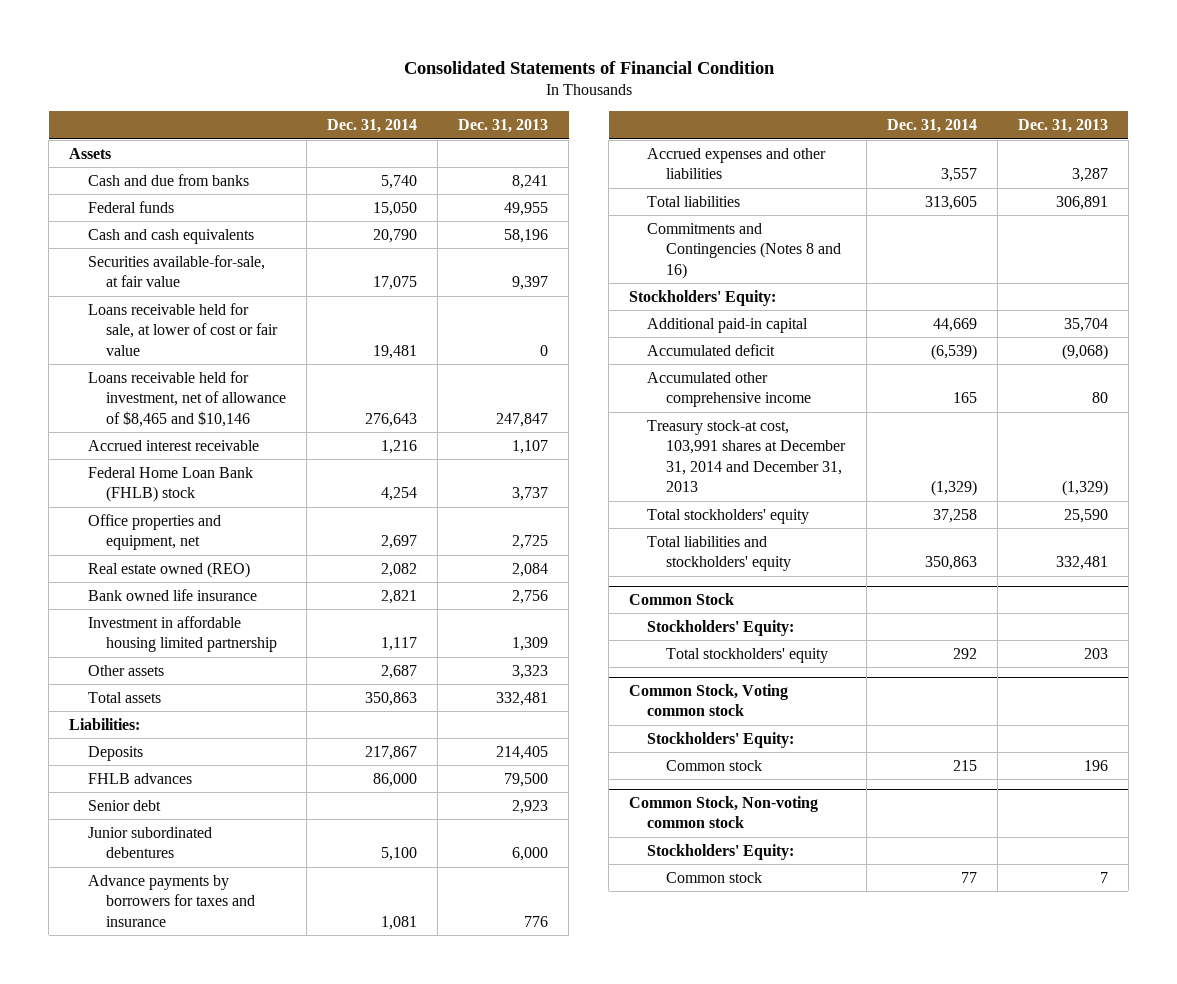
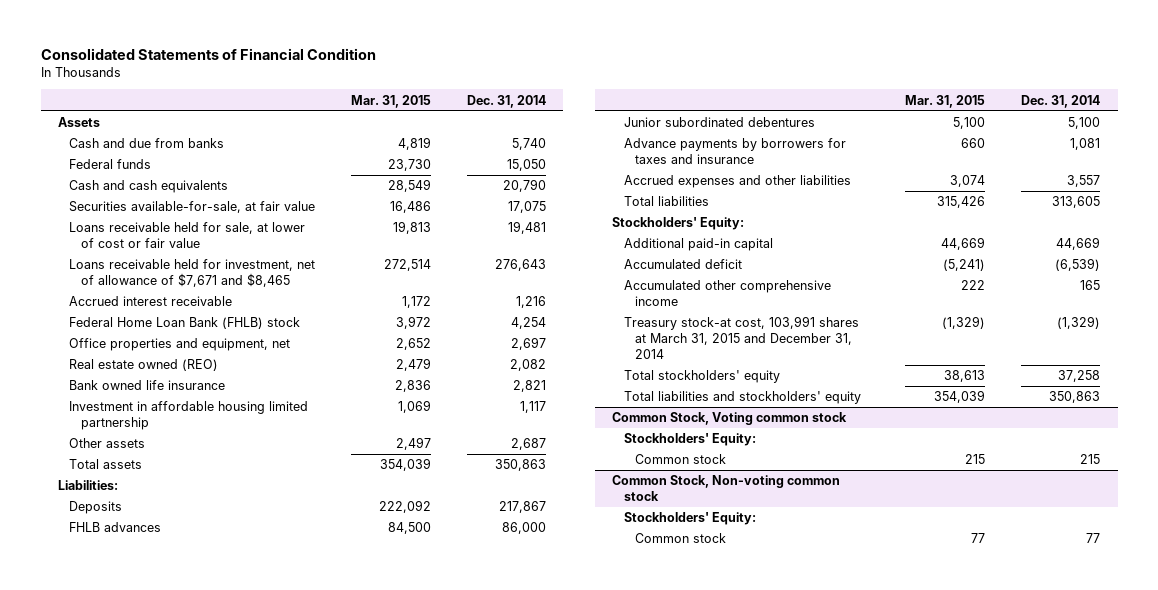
[457,119,548,134] Dec. 31, 2013 -> none
none -> [351,94,432,108] Mar. 31, 2015
[87,370,286,427] Loans receivable held for investment, net of allowance of $8,465 and $10,146 -> [69,259,316,288] Loans receivable held for investment, net of allowance of $7,671 and $8,465
[87,799,161,811] Senior debt -> none
[647,222,841,279] Commitments and Contingencies (Notes 8 and 16) -> none
[647,419,846,493] Treasury stock-at cost, 103,991 shares at December 31, 2014 and December 31, 2013 -> [623,316,859,359] Treasury stock-at cost, 103,991 shares at March 31, 2015 and December 31, 2014
[629,593,735,606] Common Stock -> none
[647,619,795,636] Stockholders' Equity: -> none
[665,647,828,663] Total stockholders' equity -> none

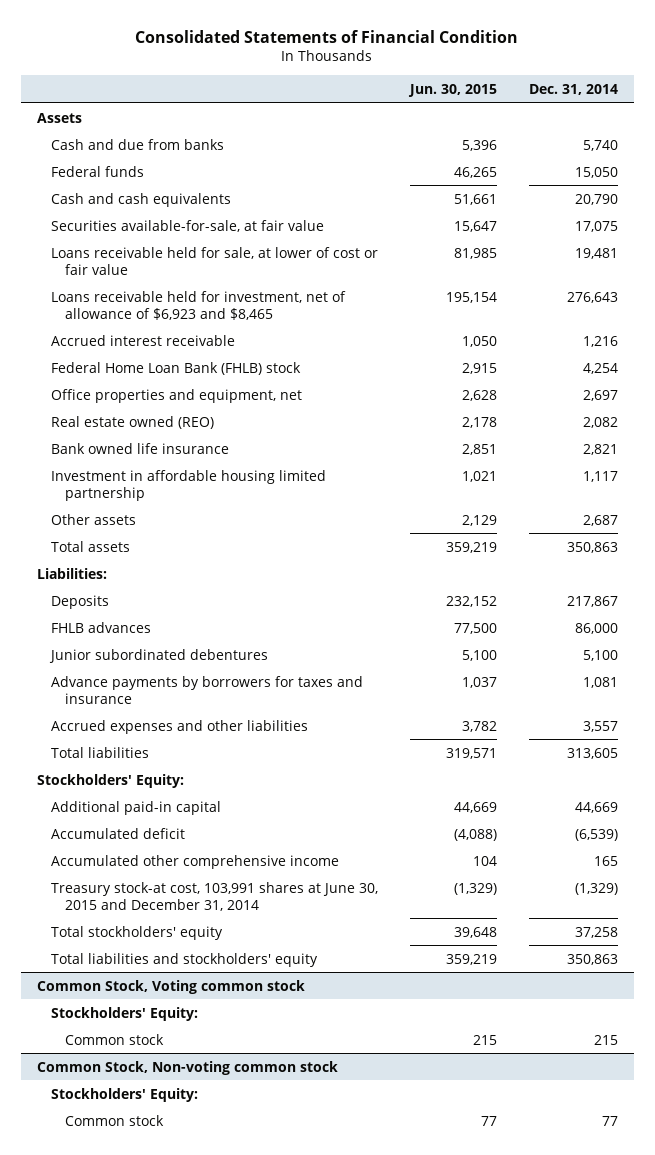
[351,94,432,108] Mar. 31, 2015 -> none
none -> [408,83,498,97] Jun. 30, 2015
[69,259,316,288] Loans receivable held for investment, net of allowance of $7,671 and $8,465 -> [51,290,347,320] Loans receivable held for investment, net of allowance of $6,923 and $8,465
[623,316,859,359] Treasury stock-at cost, 103,991 shares at March 31, 2015 and December 31, 2014 -> [51,881,379,911] Treasury stock-at cost, 103,991 shares at June 30, 2015 and December 31, 2014

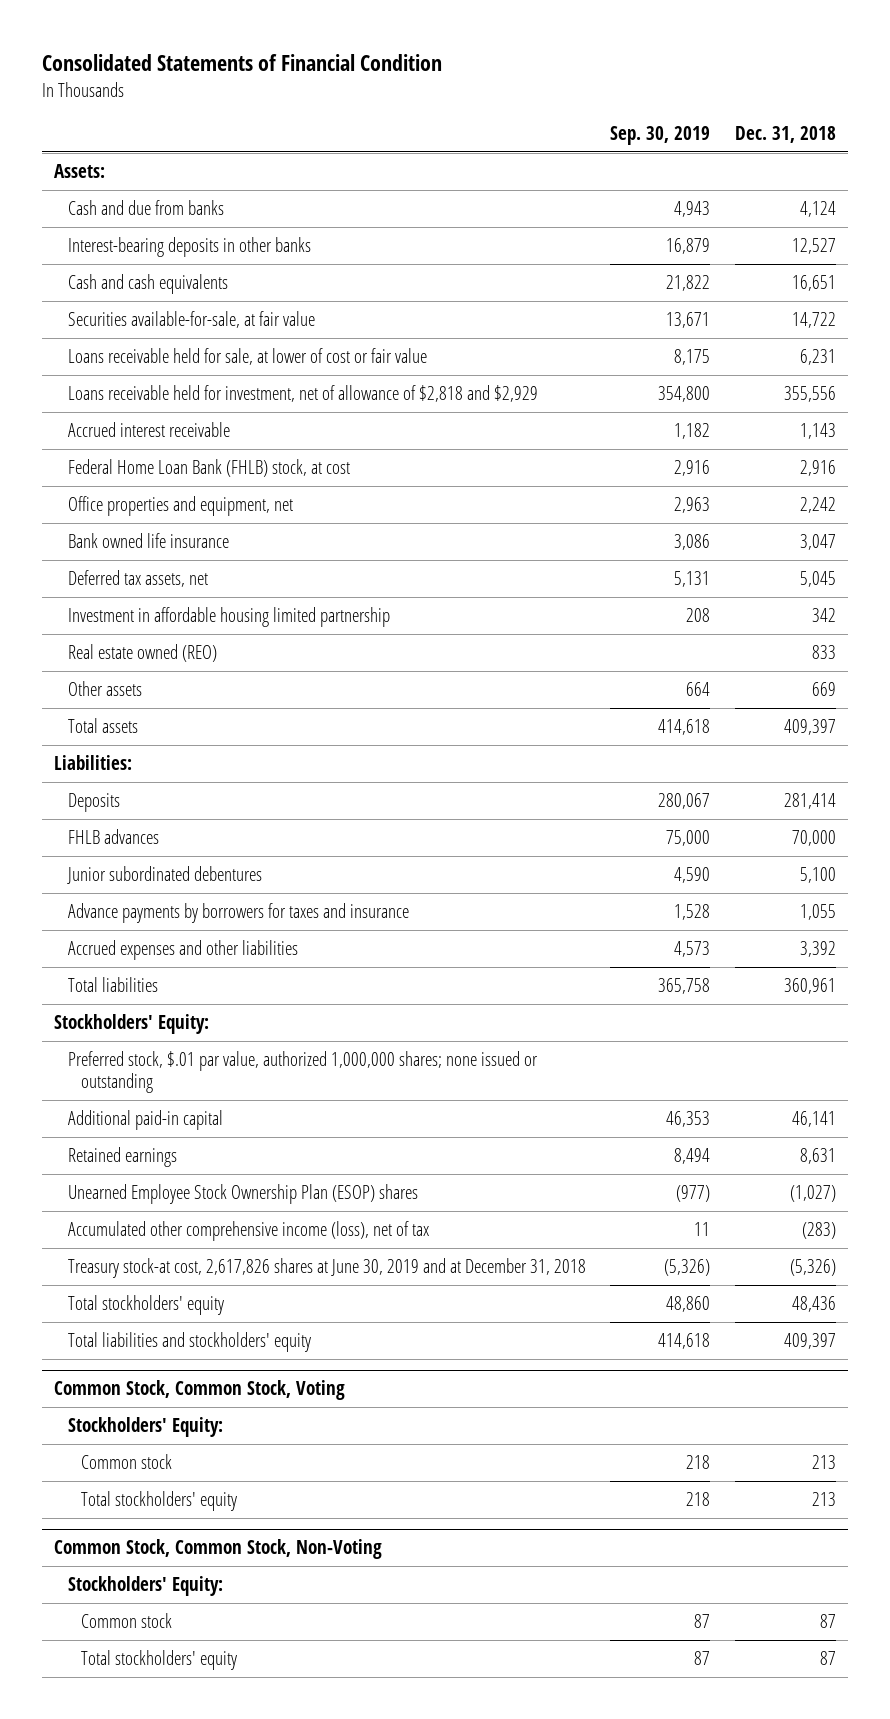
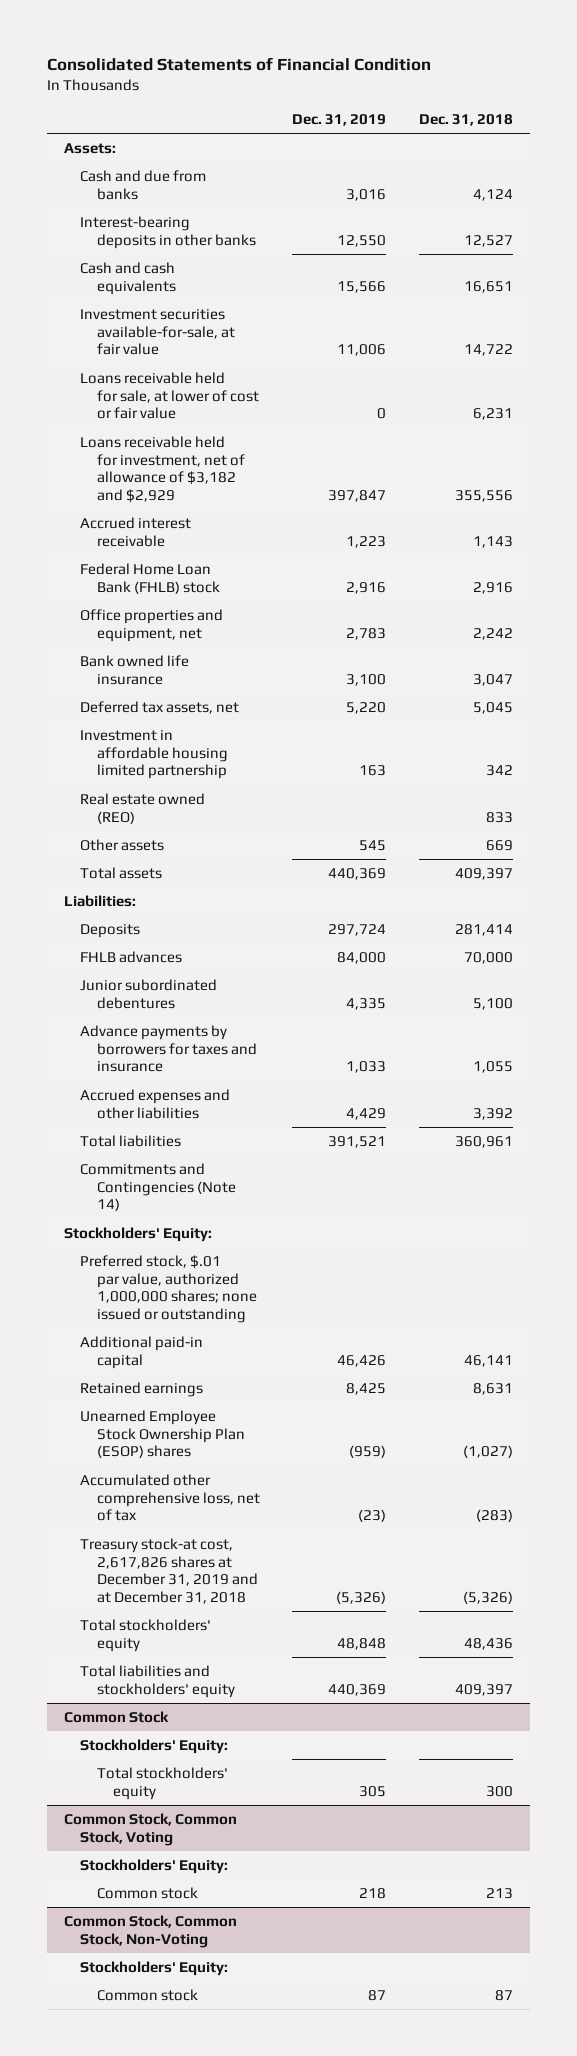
[610,126,711,146] Sep. 30, 2019 -> none
none -> [292,113,387,126] Dec. 31, 2019
[67,310,315,328] Securities available-for-sale, at fair value -> [80,308,235,356] Investment securities available-for-sale, at fair value
[67,384,538,402] Loans receivable held for investment, net of allowance of $2,818 and $2,929 -> [80,435,245,504] Loans receivable held for investment, net of allowance of $3,182 and $2,929
[67,458,350,477] Federal Home Loan Bank (FHLB) stock, at cost -> [80,562,220,594] Federal Home Loan Bank (FHLB) stock
none -> [80,1162,236,1212] Commitments and Contingencies (Note 14)
[67,1220,429,1241] Accumulated other comprehensive income (loss), net of tax -> [80,1473,260,1522] Accumulated other comprehensive loss, net of tax
[67,1257,586,1278] Treasury stock-at cost, 2,617,826 shares at June 30, 2019 and at December 31, 2018 -> [80,1537,258,1605] Treasury stock-at cost, 2,617,826 shares at December 31, 2019 and at December 31, 2018
none -> [63,1710,169,1723] Common Stock
none -> [80,1738,229,1754] Stockholders' Equity:
none -> [96,1766,228,1800] Total stockholders' equity
[81,1490,238,1511] Total stockholders' equity -> none
[81,1649,238,1670] Total stockholders' equity -> none

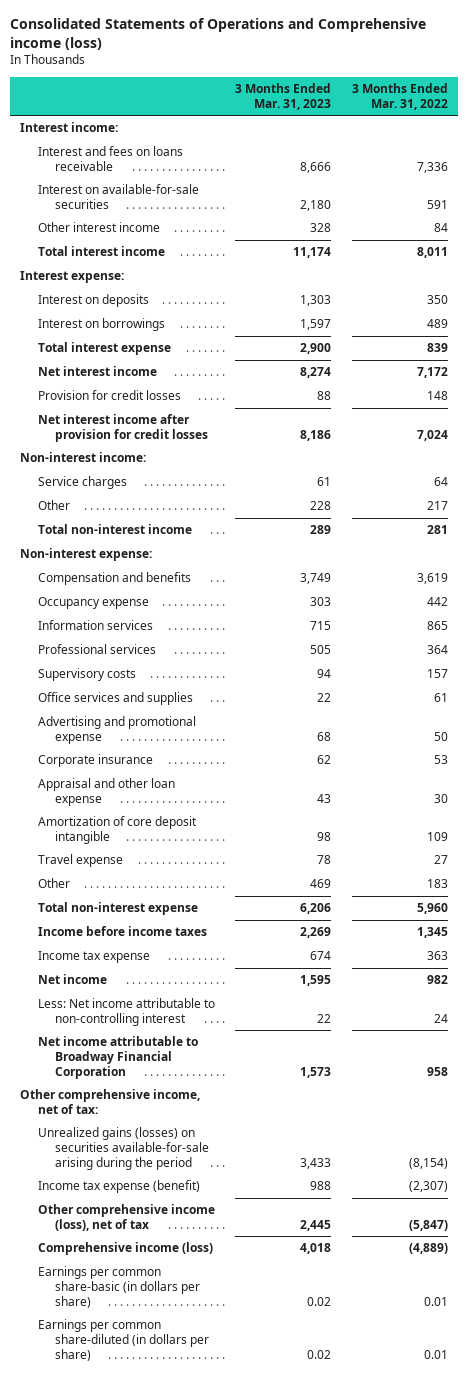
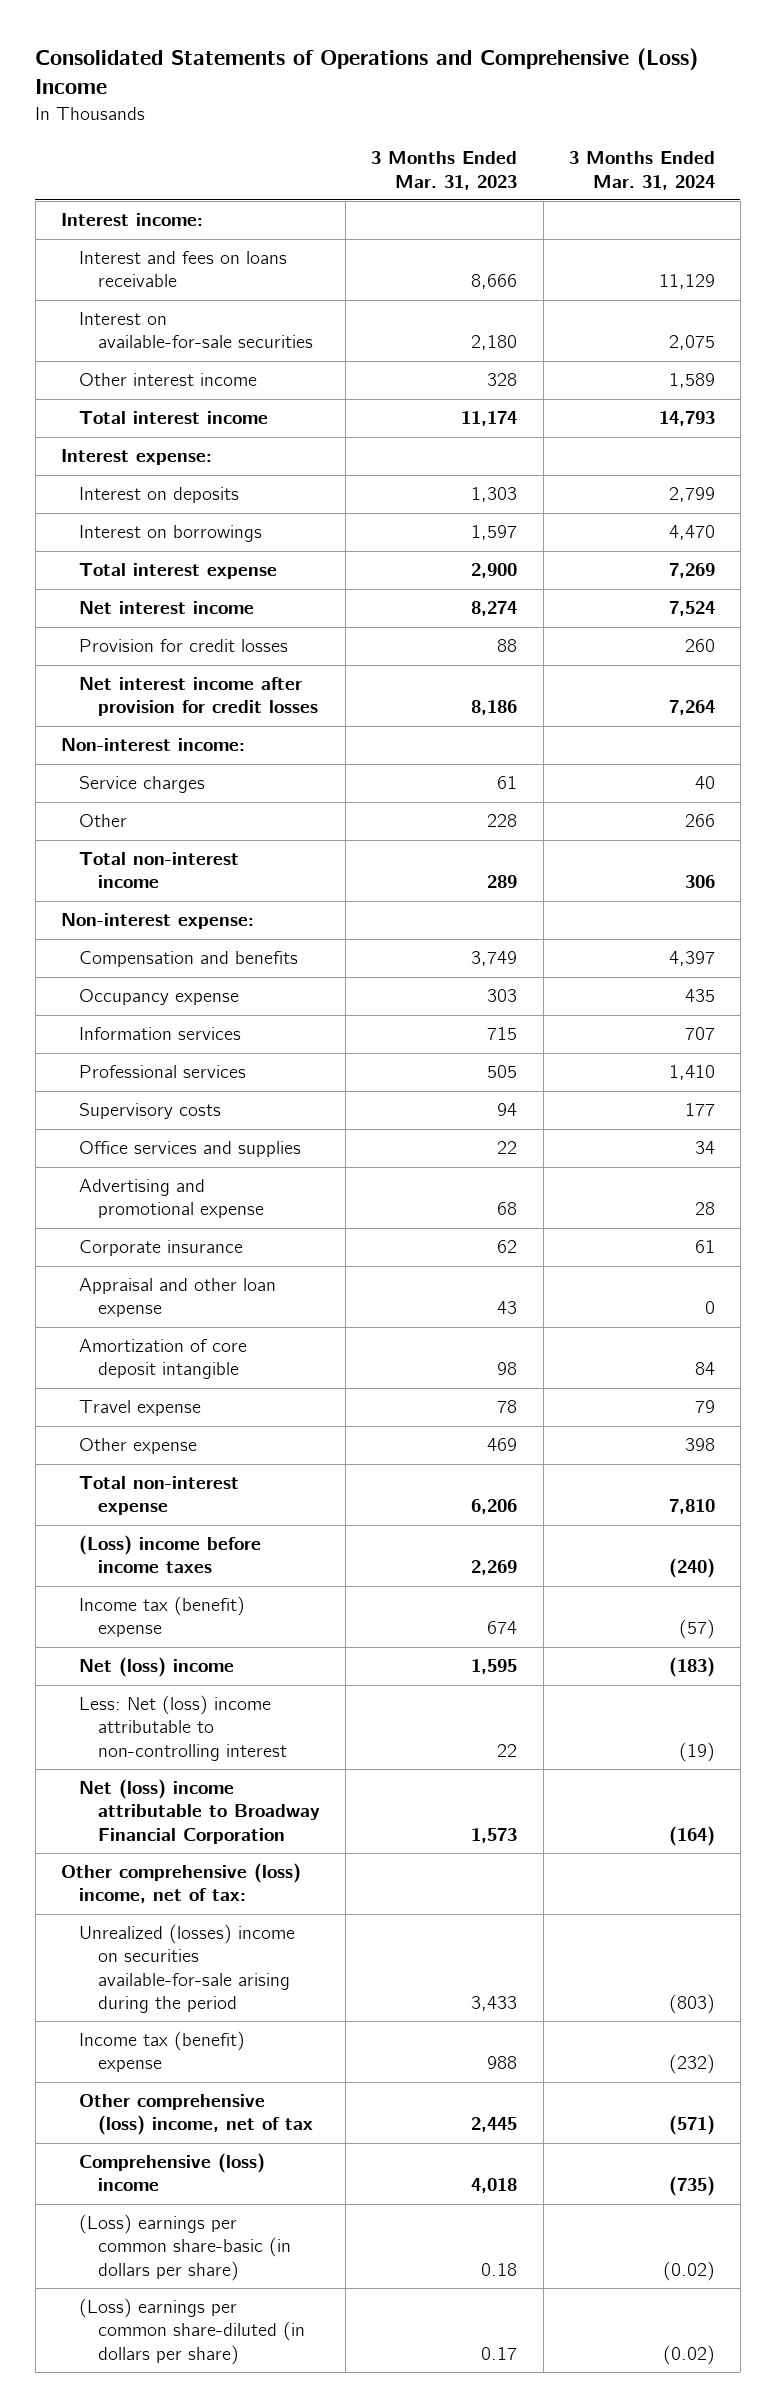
[10,18,427,50] Consolidated Statements of Operations and Comprehensive income (loss) -> [35,47,699,95] Consolidated Statements of Operations and Comprehensive (Loss) Income
[352,82,449,110] 3 Months Ended Mar. 31, 2022 -> none
none -> [568,151,715,190] 3 Months Ended Mar. 31, 2024
[37,878,70,889] Other -> [79,1438,198,1455] Other expense
[37,926,207,937] Income before income taxes -> [79,1535,262,1574] (Loss) income before income taxes
[37,951,150,964] Income tax expense -> [79,1596,246,1638] Income tax (benefit) expense
[37,974,107,985] Net income -> [79,1657,235,1678] Net (loss) income
[37,998,215,1027] Less: Net income attributable to non-controlling interest -> [79,1695,287,1761] Less: Net (loss) income attributable to non-controlling interest
[37,1036,198,1079] Net income attributable to Broadway Financial Corporation -> [79,1779,320,1844] Net (loss) income attributable to Broadway Financial Corporation
[20,1089,201,1115] Other comprehensive income, net of tax: -> [60,1863,301,1904] Other comprehensive (loss) income, net of tax:
[37,1127,210,1170] Unrealized gains (losses) on securities available-for-sale arising during the period -> [79,1924,296,2013] Unrealized (losses) income on securities available-for-sale arising during the period
[37,1180,200,1194] Income tax expense (benefit) -> [79,2031,246,2073] Income tax (benefit) expense
[37,1204,215,1232] Other comprehensive income (loss), net of tax -> [79,2094,313,2136] Other comprehensive (loss) income, net of tax
[37,1242,213,1256] Comprehensive income (loss) -> [79,2153,266,2192] Comprehensive (loss) income
[37,1266,201,1308] Earnings per common share-basic (in dollars per share) -> [79,2214,291,2281] (Loss) earnings per common share-basic (in dollars per share)
[307,1296,332,1306] 0.02 -> [481,2262,518,2276] 0.18
[37,1319,210,1361] Earnings per common share-diluted (in dollars per share) -> [79,2298,305,2365] (Loss) earnings per common share-diluted (in dollars per share)
[307,1349,332,1359] 0.02 -> [481,2346,518,2360] 0.17

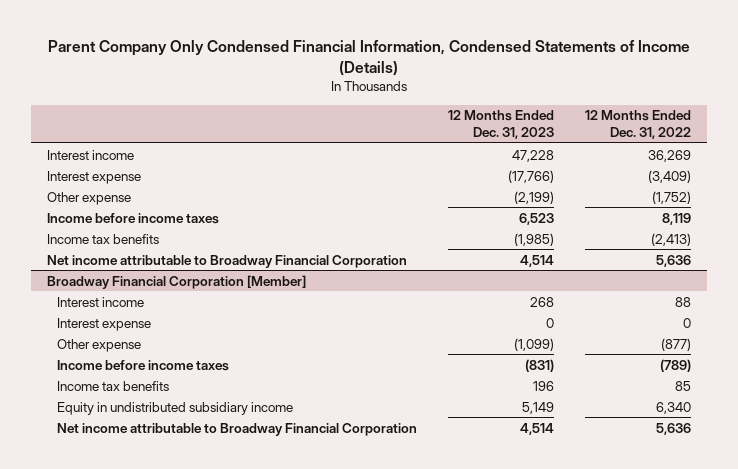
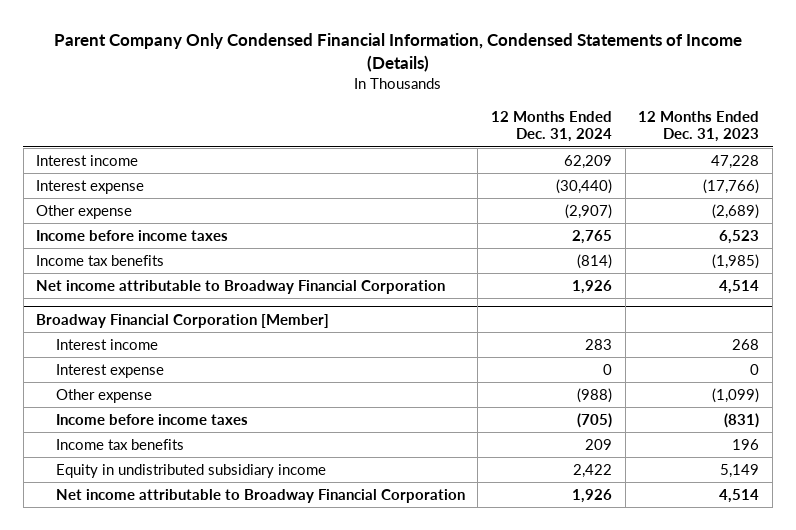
[585,110,692,139] 12 Months Ended Dec. 31, 2022 -> none
none -> [491,110,613,143] 12 Months Ended Dec. 31, 2024
[513,190,554,204] (2,199) -> [712,203,760,219] (2,689)

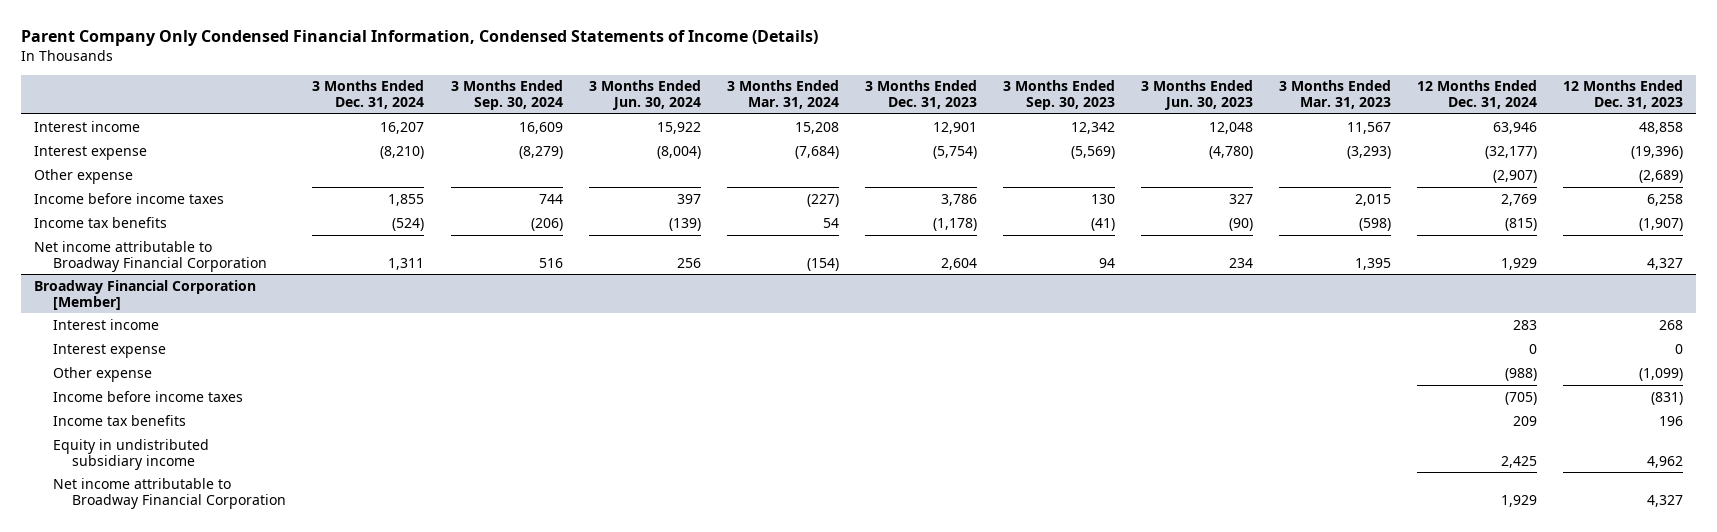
none -> [312,80,425,110] 3 Months Ended Dec. 31, 2024
none -> [450,80,563,111] 3 Months Ended Sep. 30, 2024
none -> [588,80,701,111] 3 Months Ended Jun. 30, 2024
none -> [726,80,839,110] 3 Months Ended Mar. 31, 2024
none -> [864,80,977,110] 3 Months Ended Dec. 31, 2023
none -> [1002,80,1115,111] 3 Months Ended Sep. 30, 2023
none -> [1140,80,1253,111] 3 Months Ended Jun. 30, 2023
none -> [1279,80,1392,110] 3 Months Ended Mar. 31, 2023
[564,154,613,169] 62,209 -> [1493,121,1538,134] 63,946
[711,154,760,169] 47,228 -> [1639,121,1684,134] 48,858
[556,178,613,194] (30,440) -> [1485,145,1538,159] (32,177)
[703,178,760,194] (17,766) -> [1631,145,1684,159] (19,396)
[572,229,613,244] 2,765 -> [1501,193,1538,206] 2,769
[719,229,760,244] 6,523 -> [1647,193,1684,206] 6,258
[577,253,613,269] (814) -> [1505,217,1538,231] (815)
[712,253,760,269] (1,985) -> [1639,217,1684,231] (1,907)
[572,279,613,294] 1,926 -> [1501,257,1538,270] 1,929
[719,279,760,294] 4,514 -> [1647,257,1684,270] 4,327
[573,463,613,478] 2,422 -> [1501,455,1538,468] 2,425
[720,463,760,478] 5,149 -> [1647,455,1684,468] 4,962
[572,488,613,503] 1,926 -> [1501,494,1538,507] 1,929
[719,488,760,503] 4,514 -> [1647,494,1684,507] 4,327

